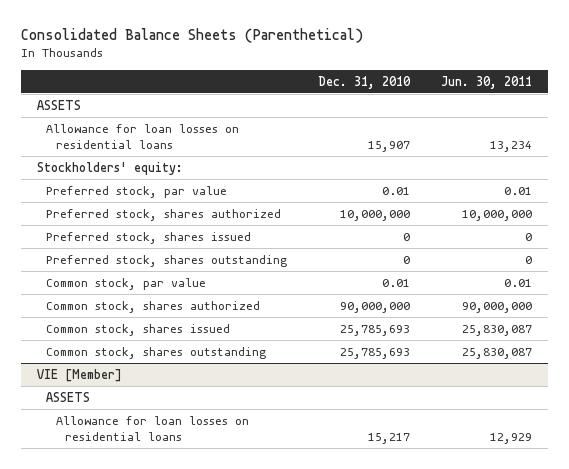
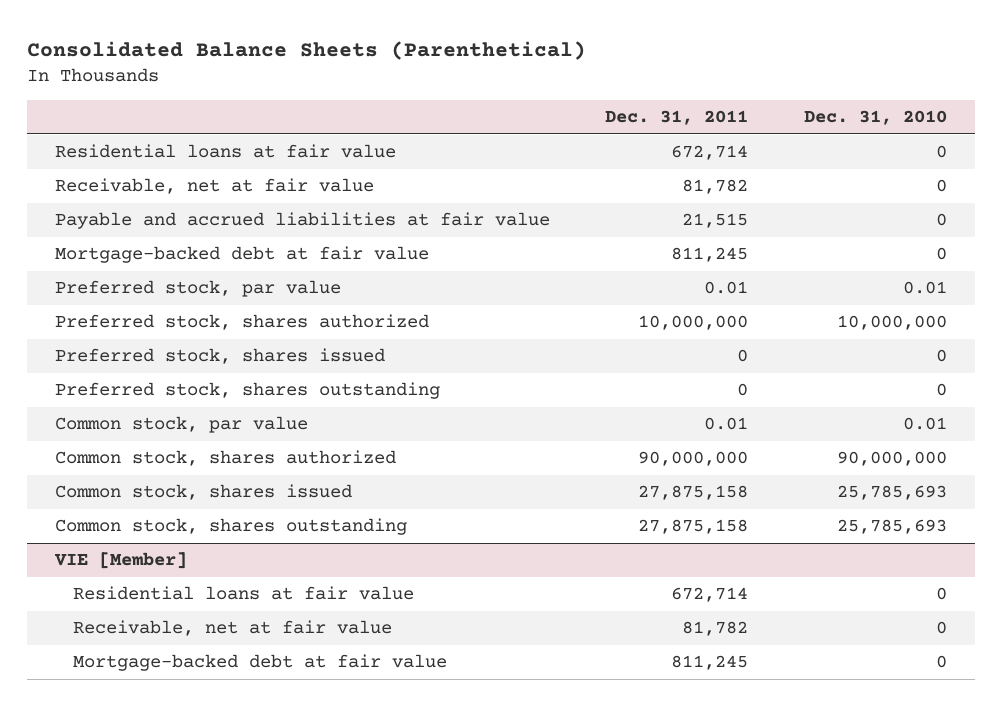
[441,75,533,89] Jun. 30, 2011 -> none
none -> [605,110,749,126] Dec. 31, 2011
[36,99,81,110] ASSETS -> none
[46,123,240,149] Allowance for loan losses on residential loans -> none
[36,161,183,175] Stockholders' equity: -> none
none -> [54,144,396,159] Residential loans at fair value
none -> [54,178,374,195] Receivable, net at fair value
none -> [54,212,550,230] Payable and accrued liabilities at fair value
none -> [54,246,429,264] Mortgage-backed debt at fair value
[46,391,91,402] ASSETS -> none
[55,415,249,441] Allowance for loan losses on residential loans -> none
none -> [72,586,414,601] Residential loans at fair value
none -> [72,620,392,637] Receivable, net at fair value
none -> [72,654,447,672] Mortgage-backed debt at fair value

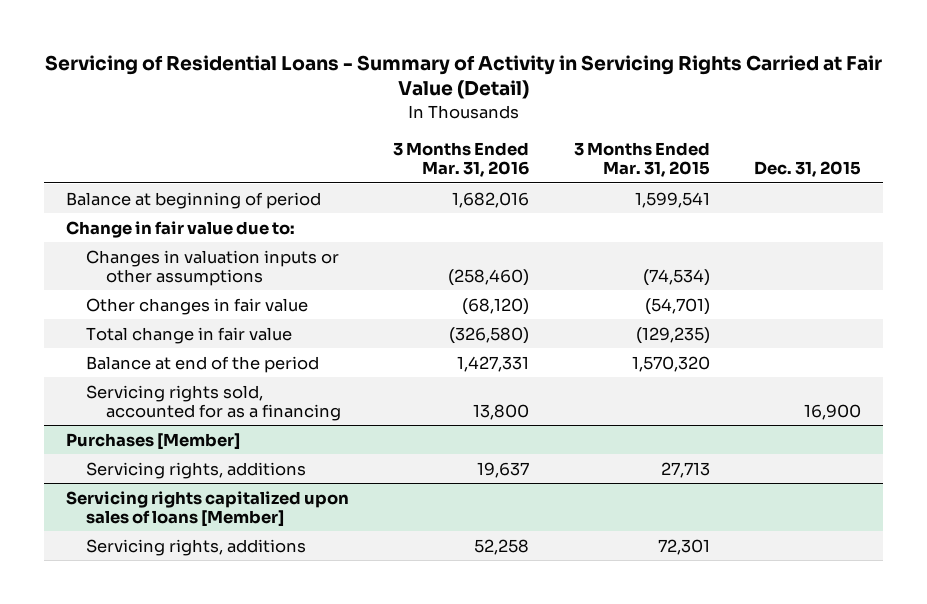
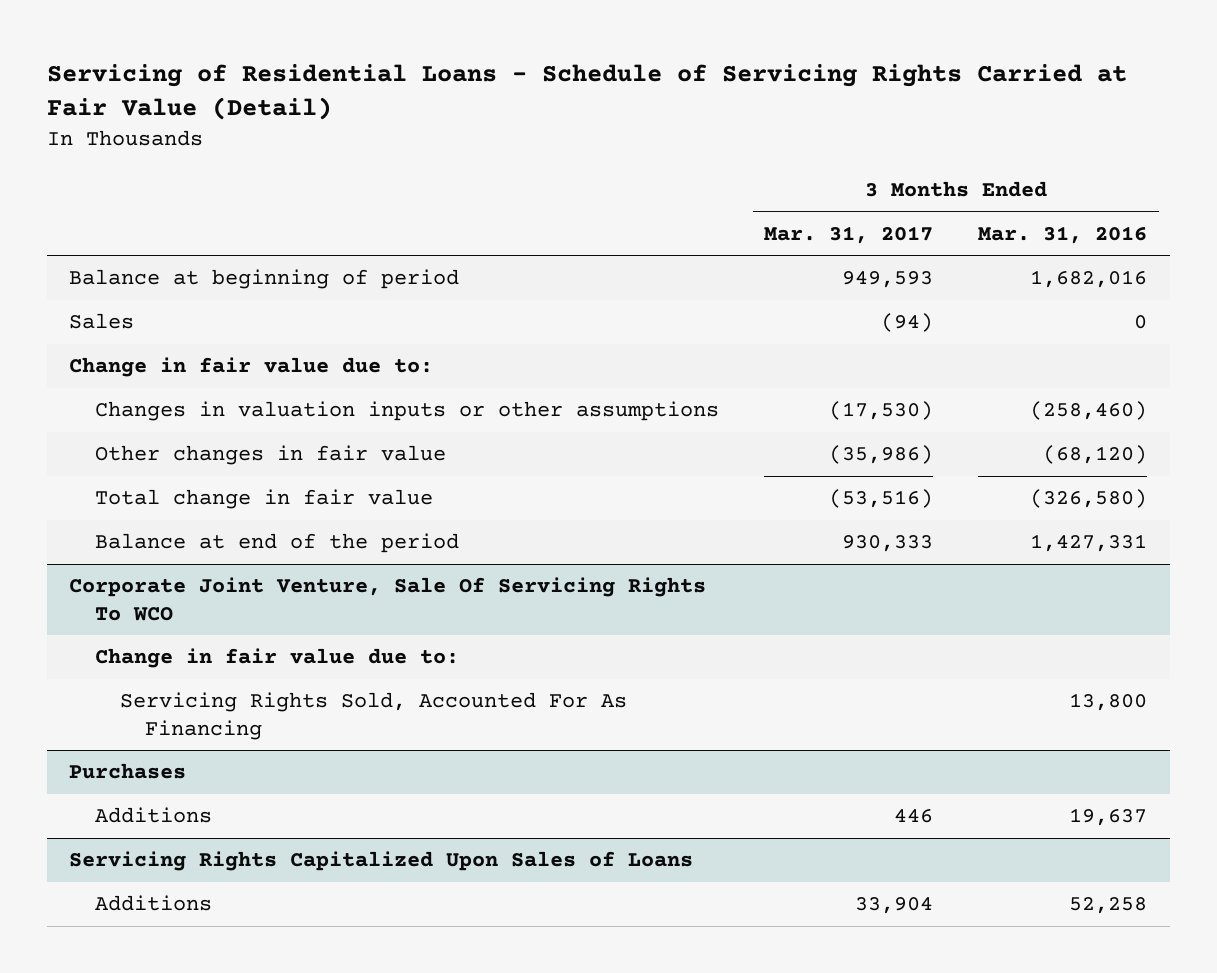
[44,54,882,100] Servicing of Residential Loans - Summary of Activity in Servicing Rights Carried at Fair Value (Detail) -> [46,64,1127,121] Servicing of Residential Loans - Schedule of Servicing Rights Carried at Fair Value (Detail)
[573,141,710,177] 3 Months Ended Mar. 31, 2015 -> none
[753,160,861,177] Dec. 31, 2015 -> none
none -> [763,225,933,244] Mar. 31, 2017
none -> [69,313,135,330] Sales
none -> [69,577,707,621] Corporate Joint Venture, Sale Of Servicing Rights To WCO
none -> [94,648,459,669] Change in fair value due to:
[86,384,342,421] Servicing rights sold, accounted for as a financing -> [119,692,627,740] Servicing Rights Sold, Accounted For As Financing
[66,432,241,450] Purchases [Member] -> [69,763,187,780] Purchases
[86,461,307,479] Servicing rights, additions -> [94,807,212,824] Additions
[66,490,350,527] Servicing rights capitalized upon sales of loans [Member] -> [69,851,694,872] Servicing Rights Capitalized Upon Sales of Loans
[86,538,307,556] Servicing rights, additions -> [94,895,212,912] Additions

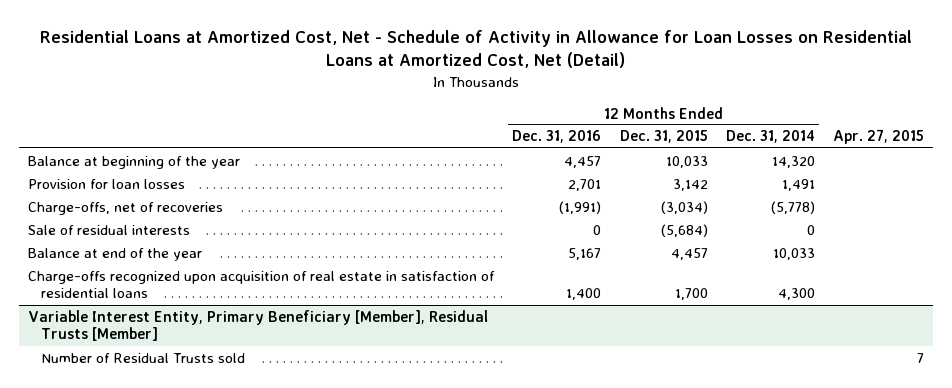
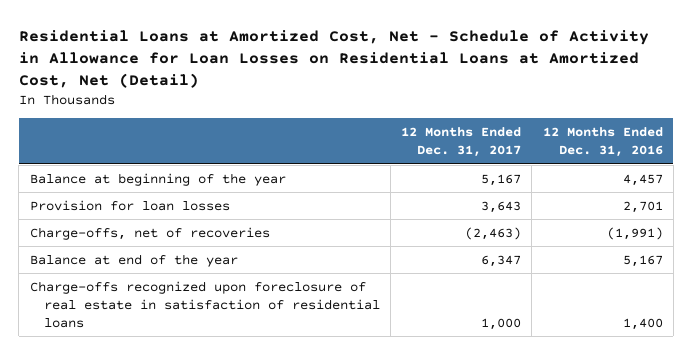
[619,130,708,144] Dec. 31, 2015 -> none
[725,130,815,144] Dec. 31, 2014 -> none
[832,129,924,145] Apr. 27, 2015 -> none
none -> [401,127,522,158] 12 Months Ended Dec. 31, 2017
[28,224,191,235] Sale of residual interests -> none
[28,309,489,342] Variable Interest Entity, Primary Beneficiary [Member], Residual Trusts [Member] -> none
[40,352,245,363] Number of Residual Trusts sold -> none
[28,270,496,299] Charge-offs recognized upon acquisition of real estate in satisfaction of residential loans -> [29,280,380,329] Charge-offs recognized upon foreclosure of real estate in satisfaction of residential loans

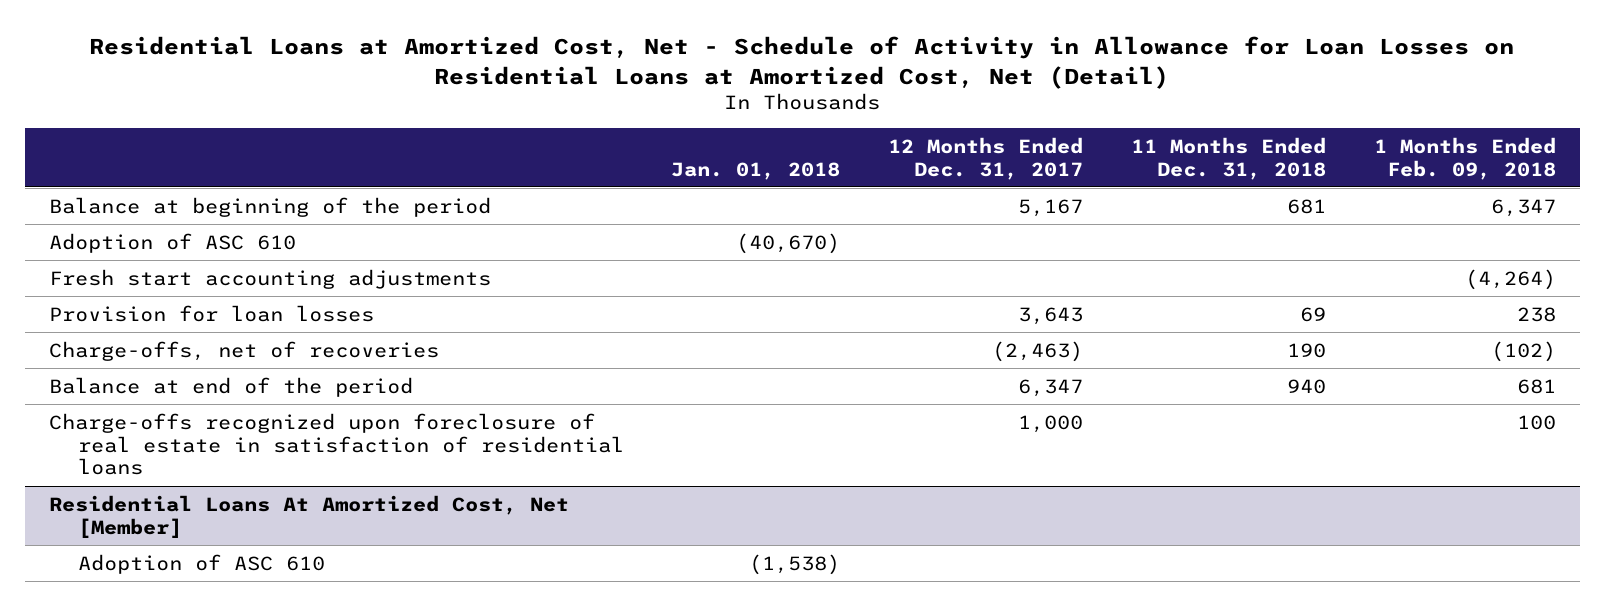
[542,127,663,158] 12 Months Ended Dec. 31, 2016 -> none
none -> [671,161,841,180] Jan. 01, 2018
none -> [1131,136,1327,180] 11 Months Ended Dec. 31, 2018
none -> [1373,136,1556,180] 1 Months Ended Feb. 09, 2018
[29,172,286,186] Balance at beginning of the year -> [48,196,491,217] Balance at beginning of the period
none -> [48,232,296,253] Adoption of ASC 610
none -> [48,268,491,289] Fresh start accounting adjustments
[29,253,238,267] Balance at end of the year -> [48,376,413,397] Balance at end of the period
none -> [48,494,569,538] Residential Loans At Amortized Cost, Net [Member]
none -> [77,553,325,574] Adoption of ASC 610

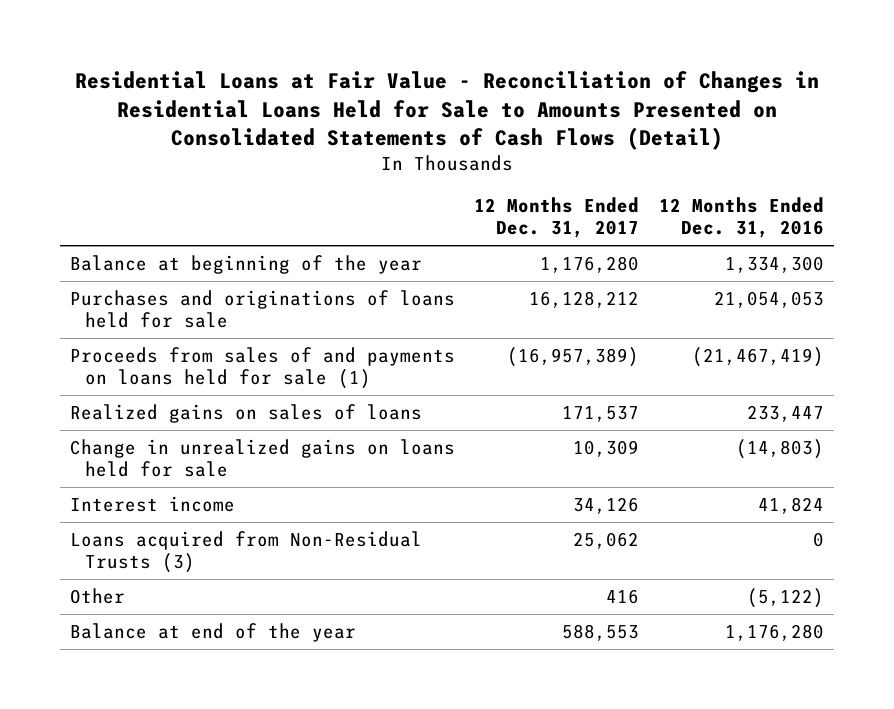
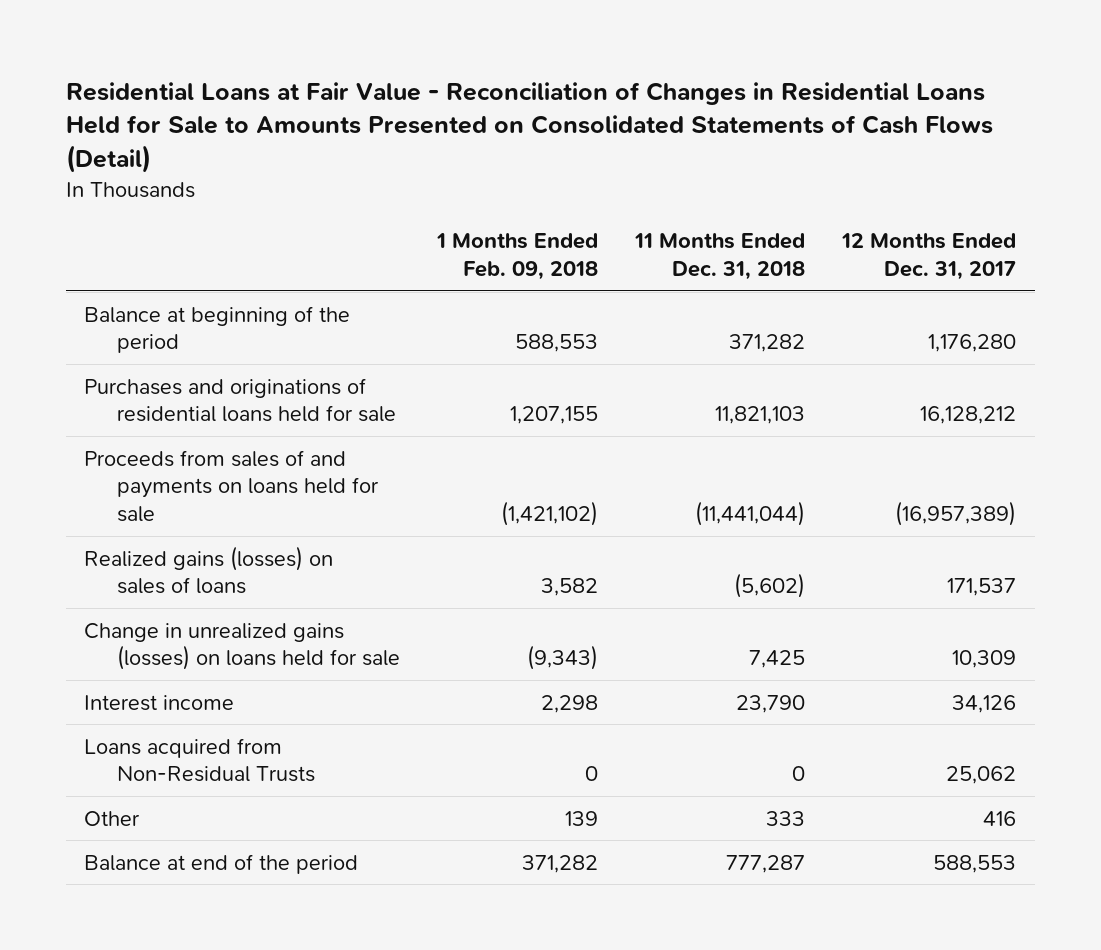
[659,197,825,238] 12 Months Ended Dec. 31, 2016 -> none
none -> [435,232,598,280] 1 Months Ended Feb. 09, 2018
none -> [634,232,806,280] 11 Months Ended Dec. 31, 2018
[69,255,422,275] Balance at beginning of the year -> [84,305,351,354] Balance at beginning of the period
[69,290,455,328] Purchases and originations of loans held for sale -> [84,377,396,423] Purchases and originations of residential loans held for sale
[69,347,455,389] Proceeds from sales of and payments on loans held for sale (1) -> [84,449,379,523] Proceeds from sales of and payments on loans held for sale
[69,404,422,424] Realized gains on sales of loans -> [84,545,334,595] Realized gains (losses) on sales of loans
[69,439,455,477] Change in unrealized gains on loans held for sale -> [84,622,400,671] Change in unrealized gains (losses) on loans held for sale
[69,531,422,573] Loans acquired from Non-Residual Trusts (3) -> [84,737,315,783] Loans acquired from Non-Residual Trusts
[69,623,356,643] Balance at end of the year -> [84,853,359,874] Balance at end of the period

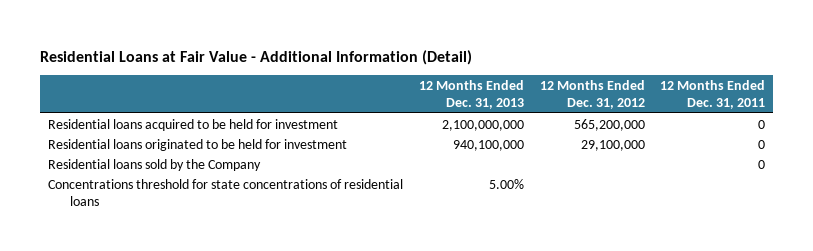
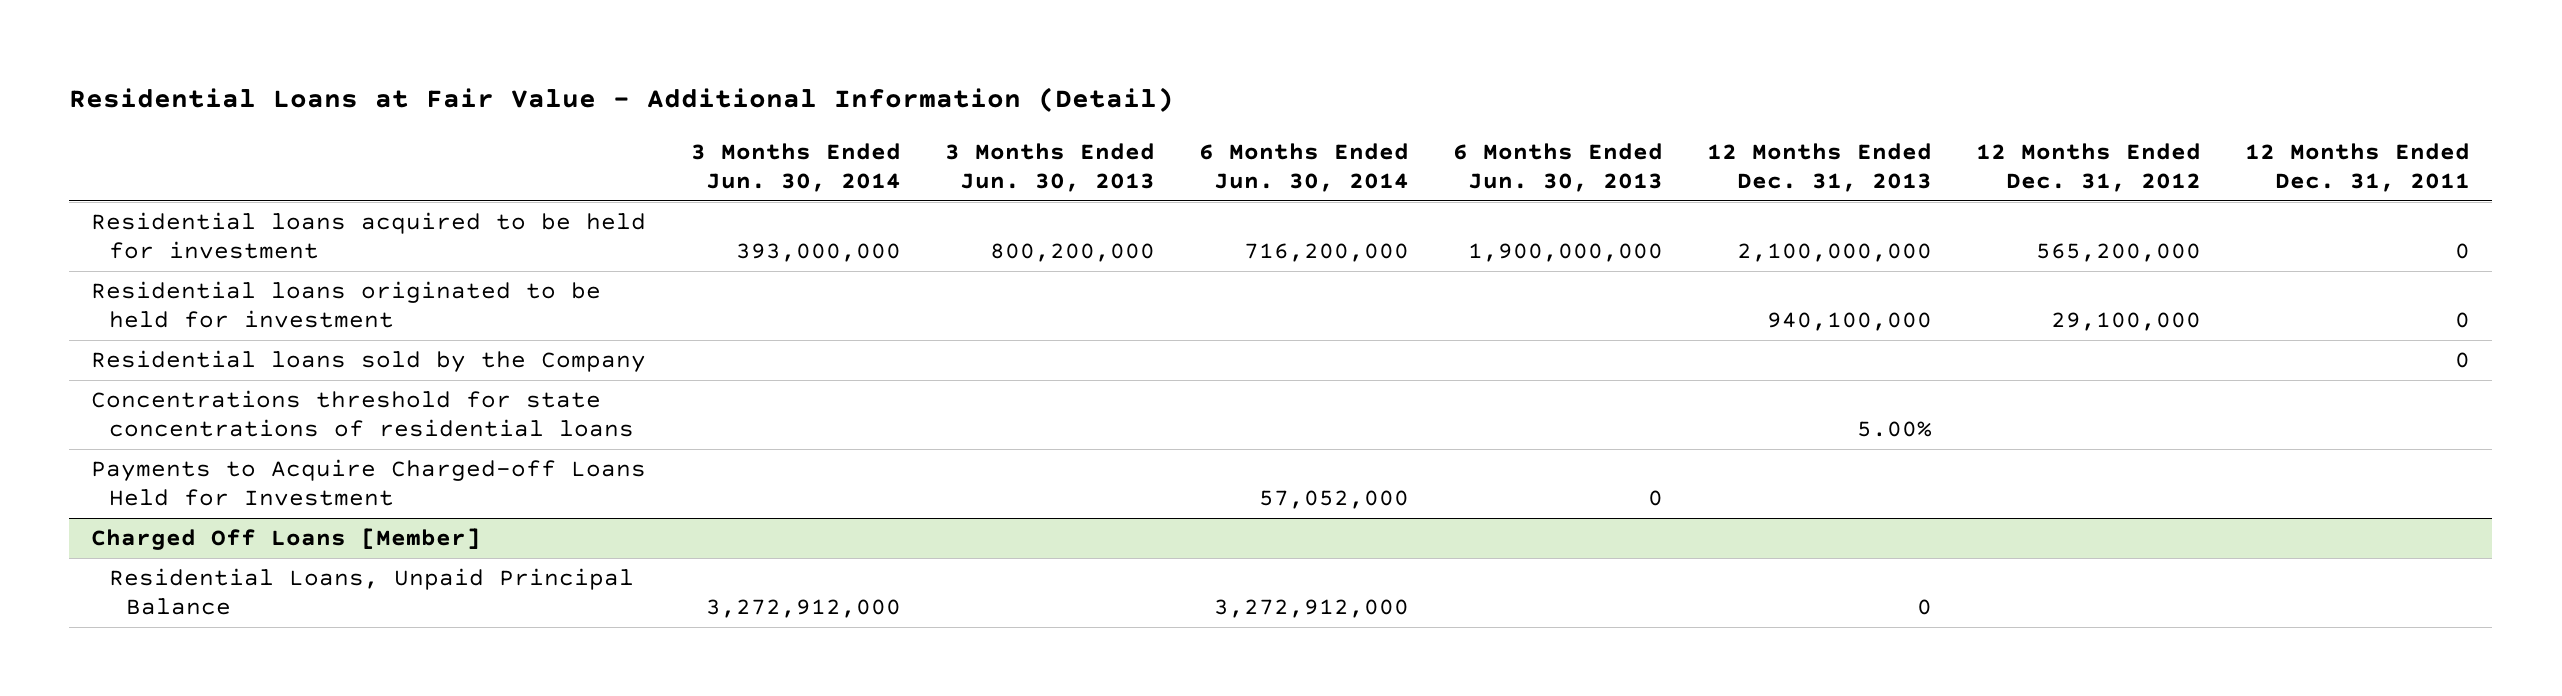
none -> [690,142,901,192] 3 Months Ended Jun. 30, 2014
none -> [944,142,1155,192] 3 Months Ended Jun. 30, 2013
none -> [1198,142,1409,192] 6 Months Ended Jun. 30, 2014
none -> [1452,142,1663,192] 6 Months Ended Jun. 30, 2013
none -> [91,459,647,507] Payments to Acquire Charged-off Loans Held for Investment
none -> [91,528,482,551] Charged Off Loans [Member]
none -> [108,568,634,616] Residential Loans, Unpaid Principal Balance

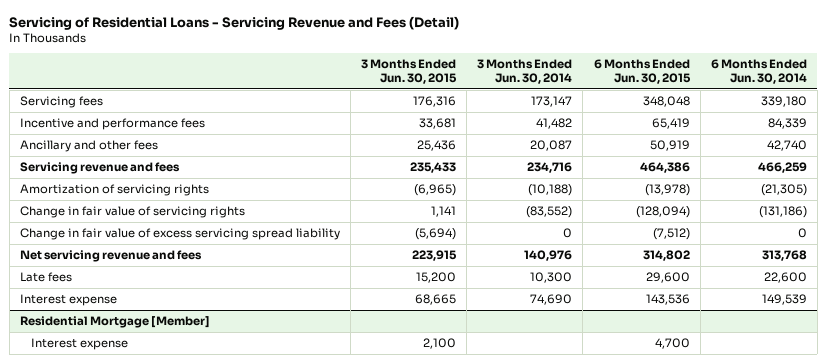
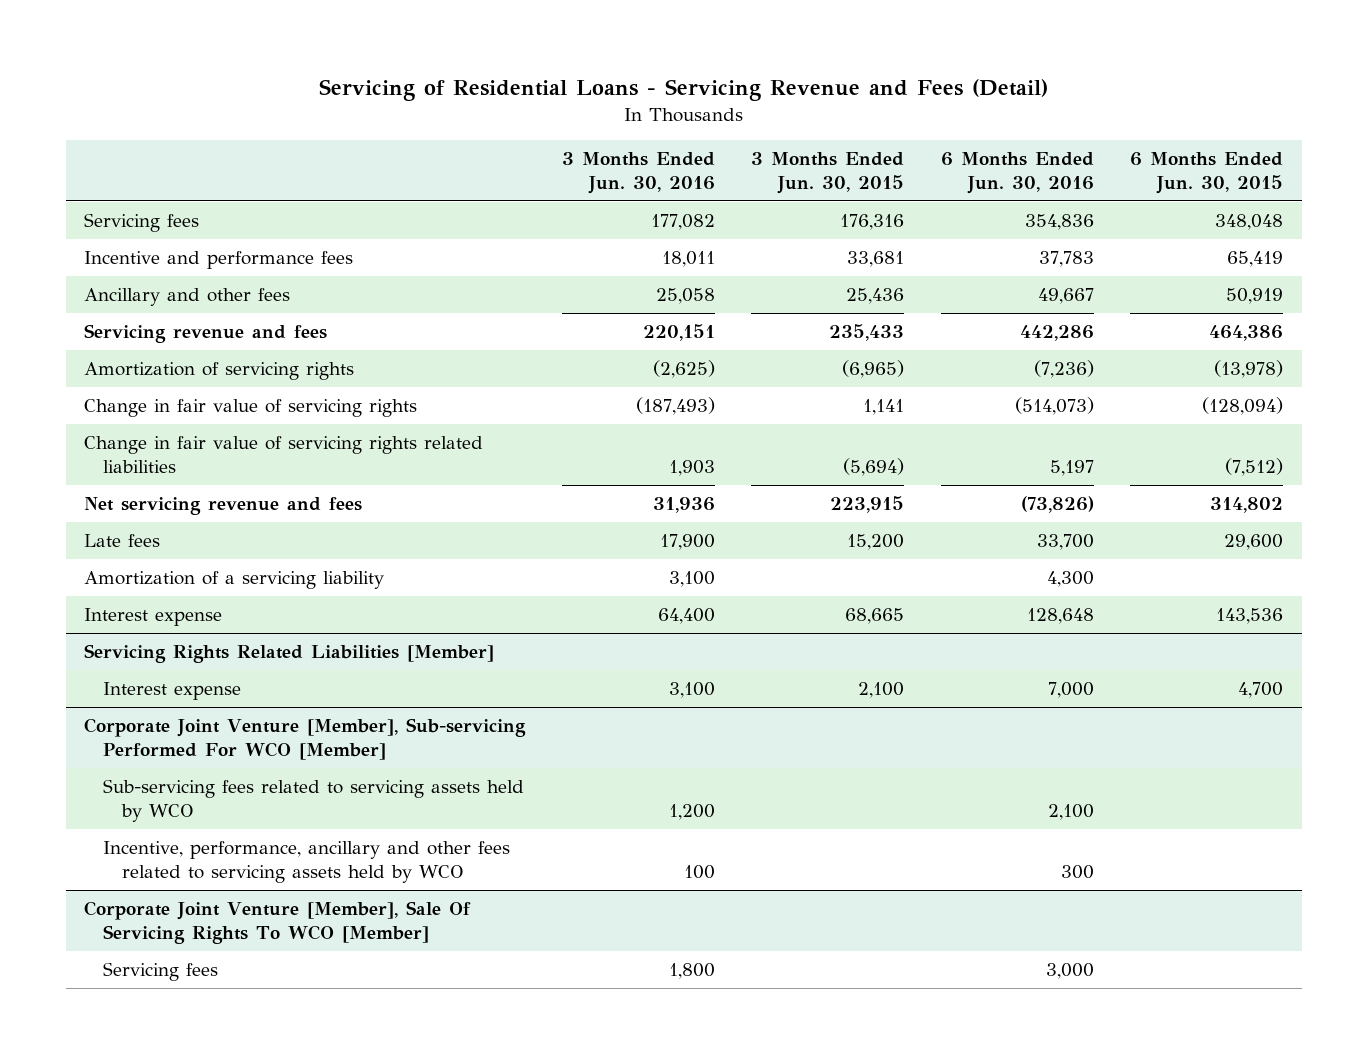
[477,59,573,84] 3 Months Ended Jun. 30, 2014 -> none
[710,59,807,84] 6 Months Ended Jun. 30, 2014 -> none
none -> [561,151,715,195] 3 Months Ended Jun. 30, 2016
none -> [940,151,1094,195] 6 Months Ended Jun. 30, 2016
[19,228,340,241] Change in fair value of excess servicing spread liability -> [84,435,484,474] Change in fair value of servicing rights related liabilities
none -> [84,570,385,589] Amortization of a servicing liability
[19,316,210,329] Residential Mortgage [Member] -> none
none -> [84,643,495,663] Servicing Rights Related Liabilities [Member]
none -> [84,717,527,761] Corporate Joint Venture [Member], Sub-servicing Performed For WCO [Member]
none -> [103,778,525,823] Sub-servicing fees related to servicing assets held by WCO
none -> [103,840,511,884] Incentive, performance, ancillary and other fees related to servicing assets held by WCO
none -> [84,900,472,945] Corporate Joint Venture [Member], Sale Of Servicing Rights To WCO [Member]
none -> [103,961,219,981] Servicing fees

